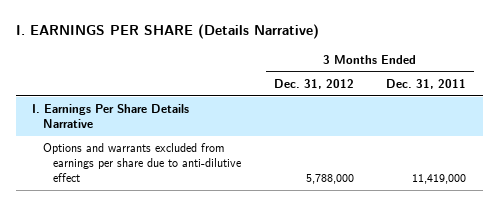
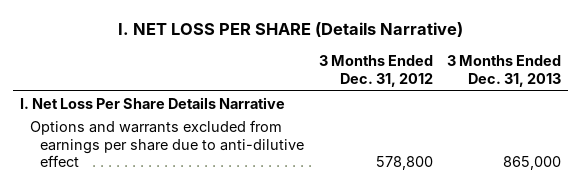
[16,24,320,40] I. EARNINGS PER SHARE (Details Narrative) -> [117,22,463,38] I. NET LOSS PER SHARE (Details Narrative)
[386,78,467,89] Dec. 31, 2011 -> none
none -> [447,55,562,88] 3 Months Ended Dec. 31, 2013
[32,104,190,129] I. Earnings Per Share Details Narrative -> [20,96,286,109] I. Net Loss Per Share Details Narrative
[305,174,354,185] 5,788,000 -> [375,156,433,171] 578,800

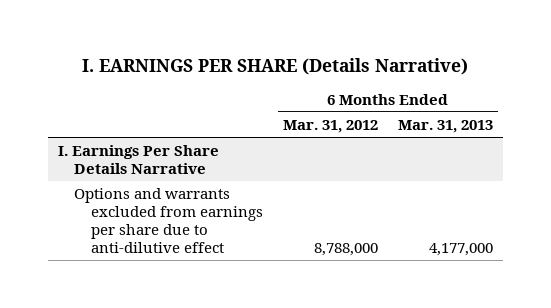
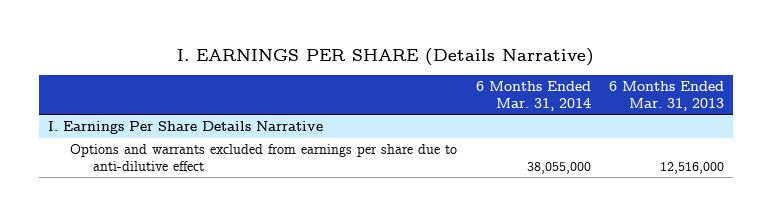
[282,119,378,133] Mar. 31, 2012 -> none
none -> [475,81,591,111] 6 Months Ended Mar. 31, 2014
[428,243,493,257] 4,177,000 -> [659,161,724,174] 12,516,000

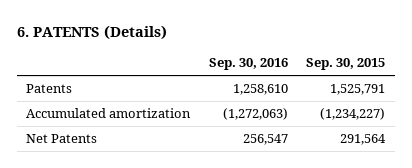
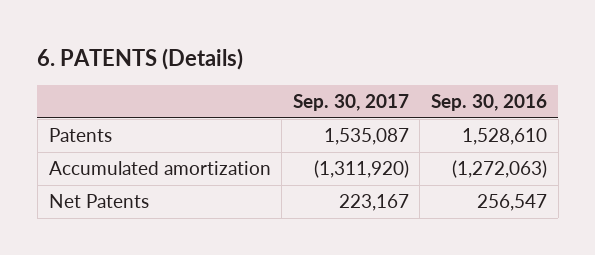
[306,58,386,71] Sep. 30, 2015 -> none
none -> [292,94,409,112] Sep. 30, 2017
[232,84,288,96] 1,258,610 -> [461,128,547,146] 1,528,610

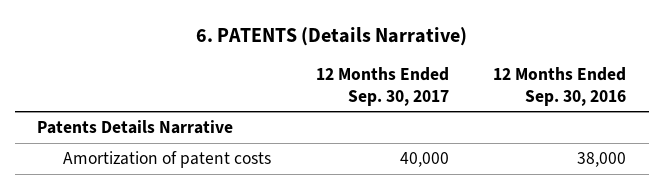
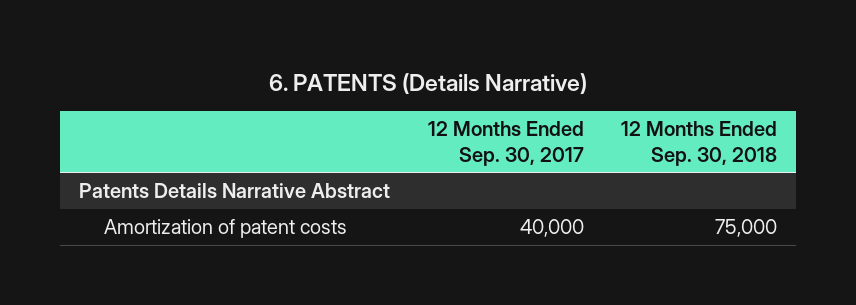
[493,67,627,106] 12 Months Ended Sep. 30, 2016 -> none
none -> [621,121,778,167] 12 Months Ended Sep. 30, 2018
[37,120,234,135] Patents Details Narrative -> [78,183,390,199] Patents Details Narrative Abstract

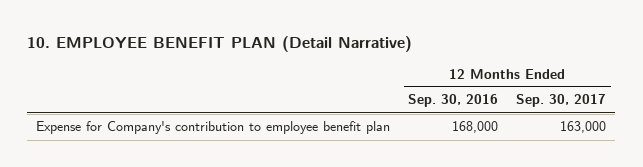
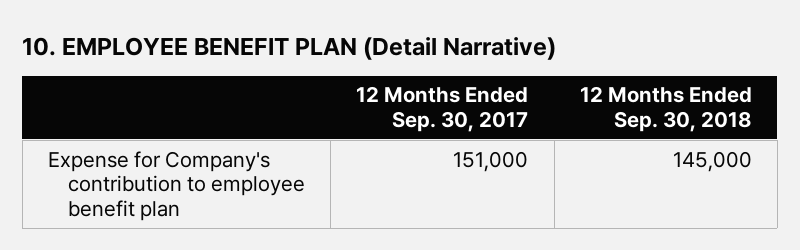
[408,94,499,108] Sep. 30, 2016 -> none
none -> [579,86,752,132] 12 Months Ended Sep. 30, 2018
[560,121,607,134] 163,000 -> [453,150,529,172] 151,000

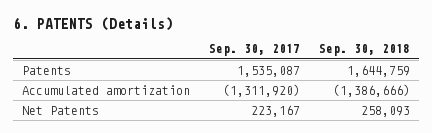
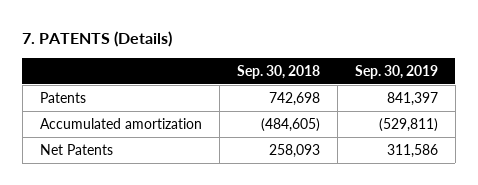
[13,16,174,31] 6. PATENTS (Details) -> [22,30,173,47] 7. PATENTS (Details)
[209,44,301,57] Sep. 30, 2017 -> none
none -> [354,64,438,79] Sep. 30, 2019
[346,64,410,77] 1,644,759 -> [268,92,320,107] 742,698
[332,83,410,97] (1,386,666) -> [260,118,320,133] (484,605)

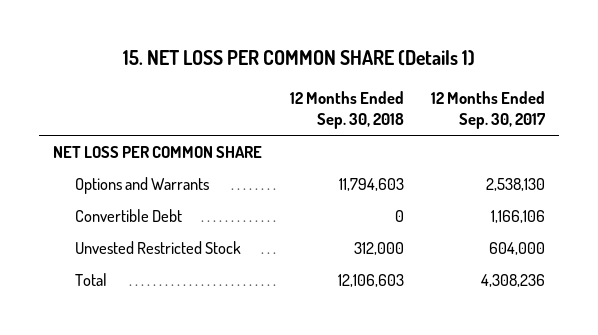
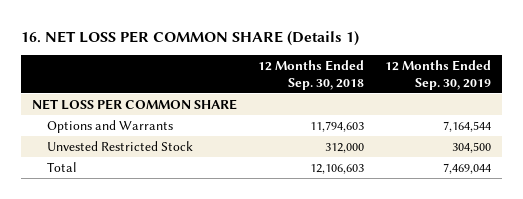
[123,50,476,67] 15. NET LOSS PER COMMON SHARE (Details 1) -> [21,30,360,46] 16. NET LOSS PER COMMON SHARE (Details 1)
[431,91,547,130] 12 Months Ended Sep. 30, 2017 -> none
none -> [385,59,492,90] 12 Months Ended Sep. 30, 2019
[75,209,183,223] Convertible Debt -> none

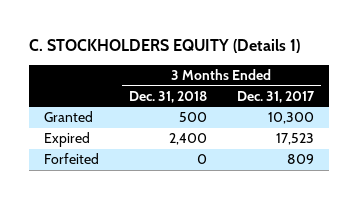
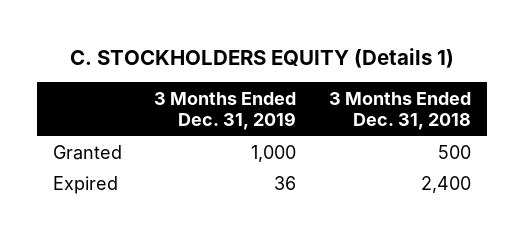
[236,90,315,103] Dec. 31, 2017 -> none
none -> [154,91,297,131] 3 Months Ended Dec. 31, 2019
[44,153,100,165] Forfeited -> none

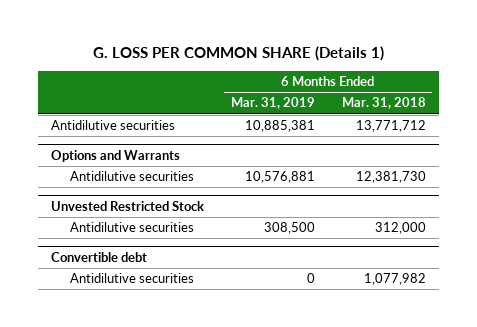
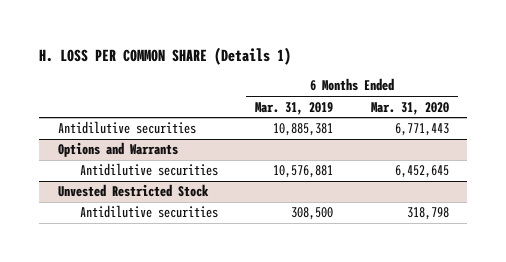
[92,45,384,61] G. LOSS PER COMMON SHARE (Details 1) -> [39,46,292,65] H. LOSS PER COMMON SHARE (Details 1)
[341,97,426,110] Mar. 31, 2018 -> none
none -> [370,101,449,115] Mar. 31, 2020
[51,251,148,262] Convertible debt -> none
[69,273,194,284] Antidilutive securities -> none

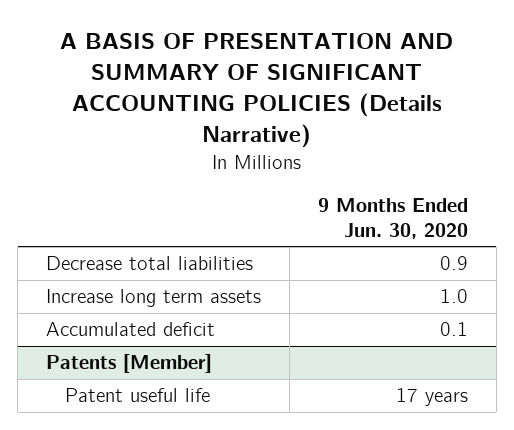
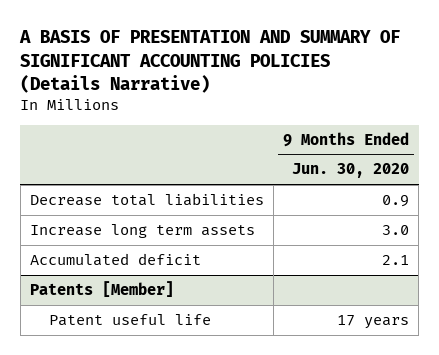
[439,289,468,304] 1.0 -> [382,225,410,236] 3.0
[439,322,468,337] 0.1 -> [382,255,410,266] 2.1

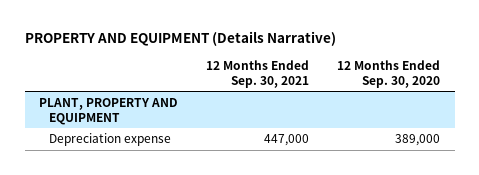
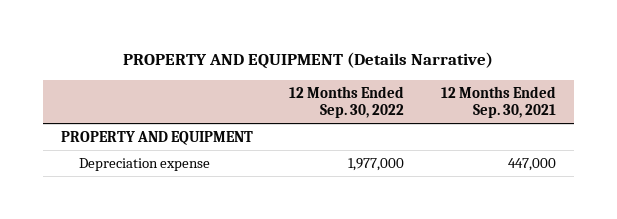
[337,60,441,88] 12 Months Ended Sep. 30, 2020 -> none
none -> [289,85,405,119] 12 Months Ended Sep. 30, 2022
[38,98,178,125] PLANT, PROPERTY AND EQUIPMENT -> [60,130,253,145] PROPERTY AND EQUIPMENT

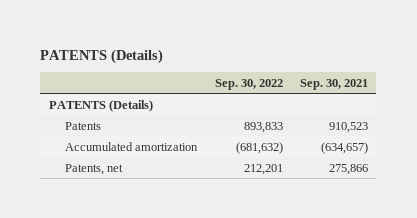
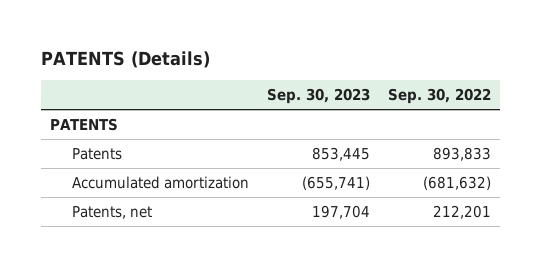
[299,78,368,90] Sep. 30, 2021 -> none
none -> [266,88,370,105] Sep. 30, 2023
[48,99,153,112] PATENTS (Details) -> [50,118,119,132] PATENTS

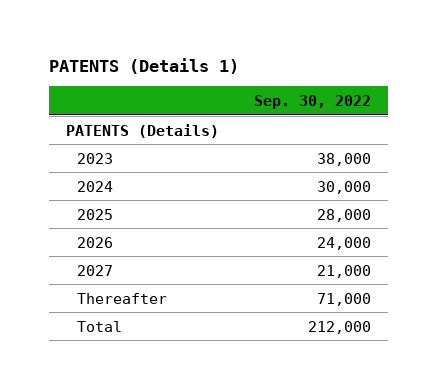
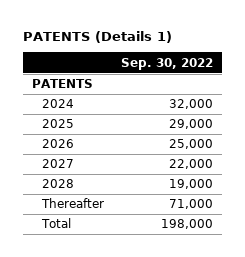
[77,152,114,164] 2023 -> none
[66,123,220,138] PATENTS (Details) -> [31,79,93,89] PATENTS
[316,180,371,194] 30,000 -> [169,99,214,110] 32,000
[316,208,371,222] 28,000 -> [169,119,214,130] 29,000
[316,236,371,250] 24,000 -> [169,139,214,150] 25,000
[316,264,371,278] 21,000 -> [169,159,214,170] 22,000
none -> [42,179,75,189] 2028
[307,320,371,334] 212,000 -> [161,219,214,230] 198,000

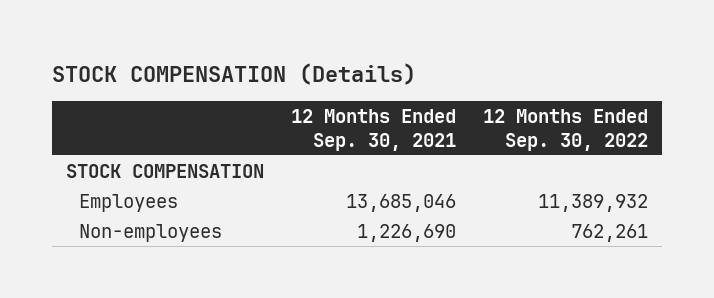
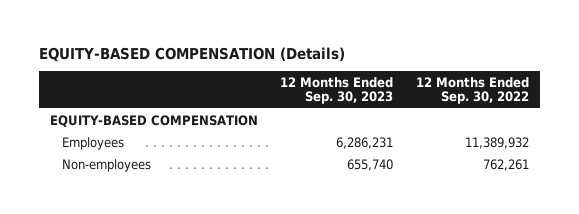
[52,62,417,85] STOCK COMPENSATION (Details) -> [38,46,345,62] EQUITY-BASED COMPENSATION (Details)
[291,108,457,151] 12 Months Ended Sep. 30, 2021 -> none
none -> [280,76,394,105] 12 Months Ended Sep. 30, 2023
[65,163,264,178] STOCK COMPENSATION -> [50,114,259,127] EQUITY-BASED COMPENSATION

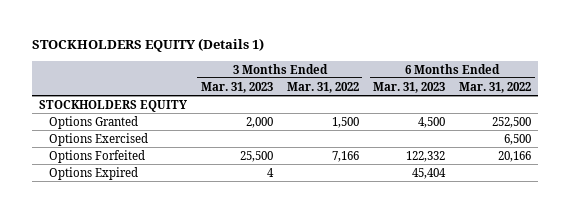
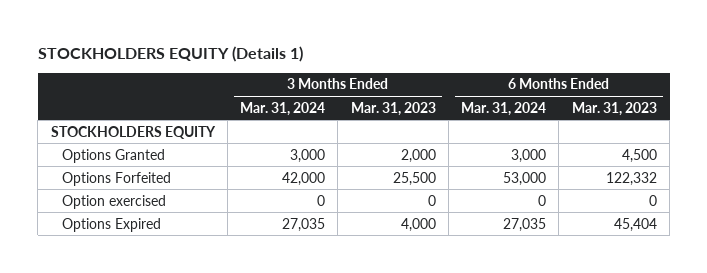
[286,81,359,93] Mar. 31, 2022 -> none
[459,81,532,93] Mar. 31, 2022 -> none
none -> [240,101,326,116] Mar. 31, 2024
none -> [461,101,547,116] Mar. 31, 2024
[49,132,149,146] Options Exercised -> none
none -> [62,194,167,209] Option exercised
[266,167,274,177] 4 -> [400,217,436,232] 4,000

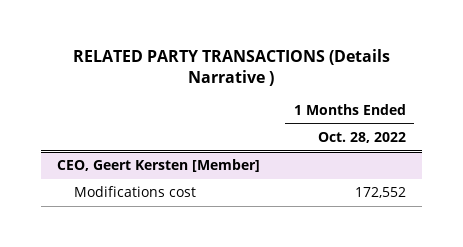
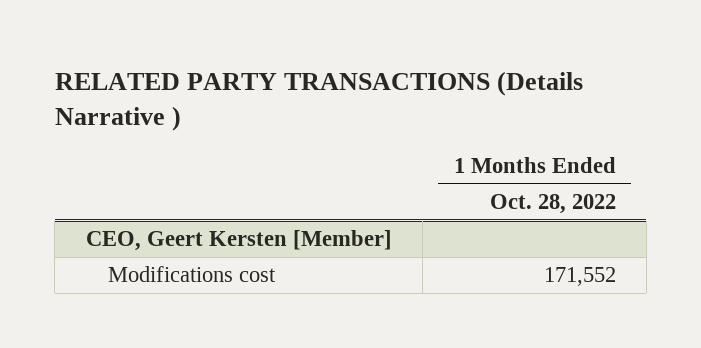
[354,187,406,199] 172,552 -> [543,267,616,287] 171,552

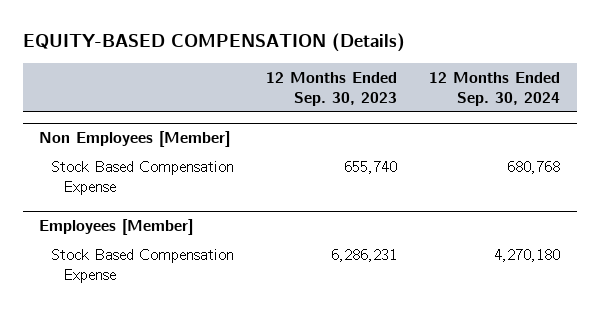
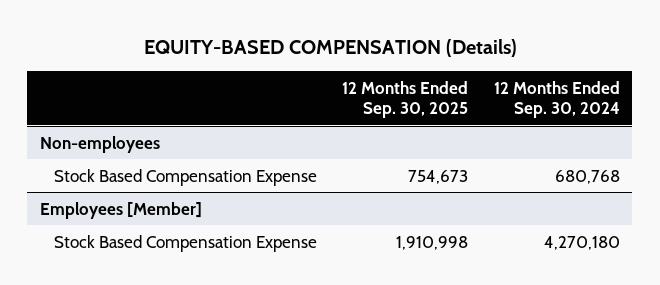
[266,71,398,106] 12 Months Ended Sep. 30, 2023 -> none
none -> [342,81,469,119] 12 Months Ended Sep. 30, 2025
[38,130,230,147] Non Employees [Member] -> [40,135,161,153] Non-employees

